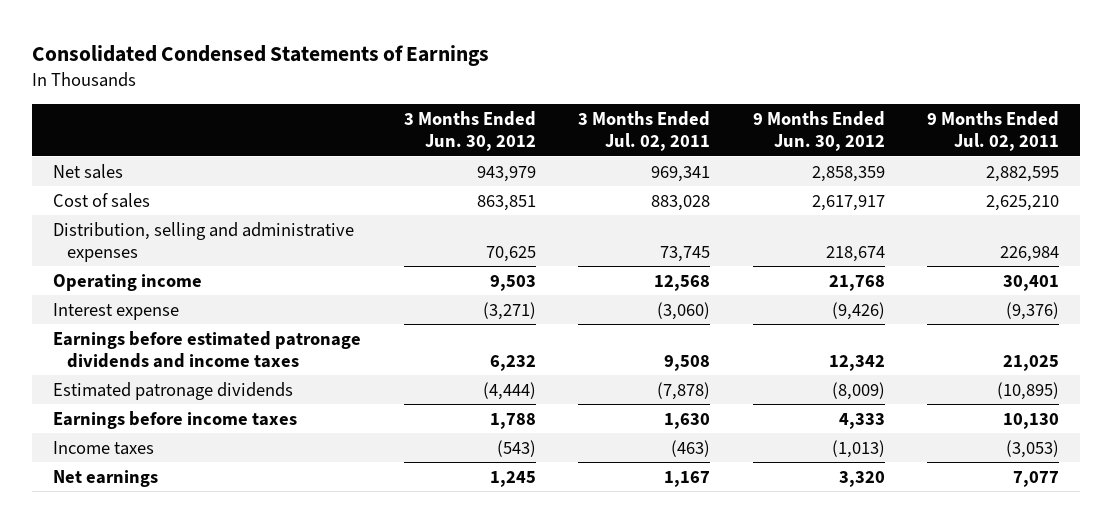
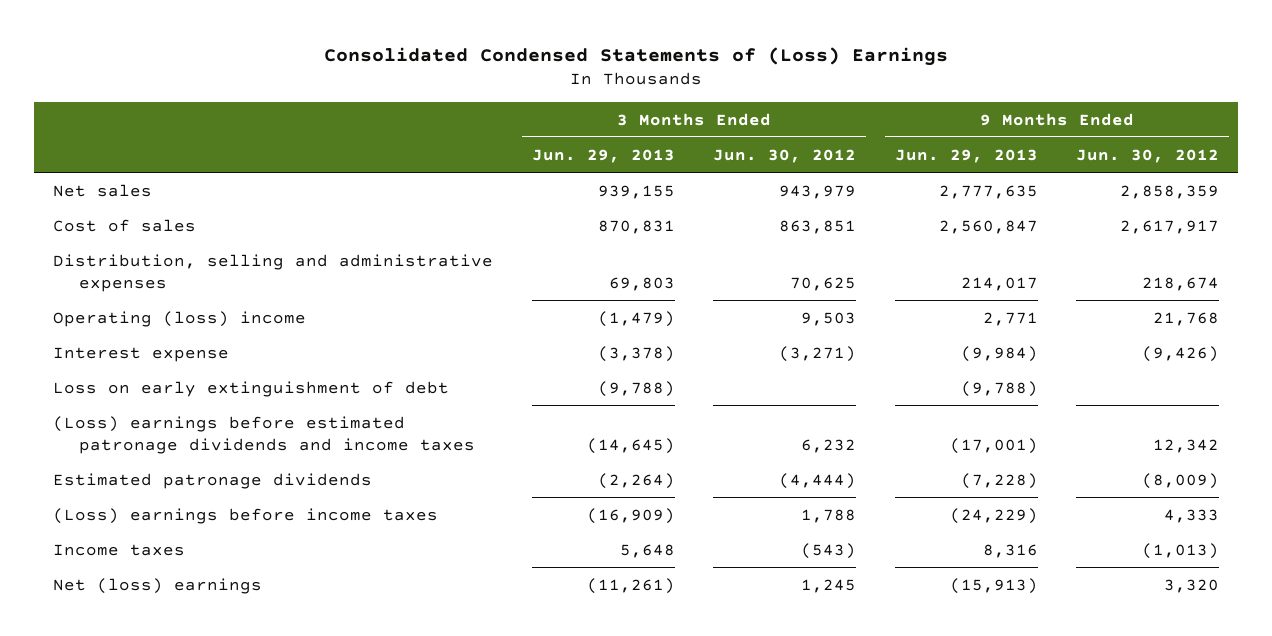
[31,44,489,66] Consolidated Condensed Statements of Earnings -> [324,47,949,67] Consolidated Condensed Statements of (Loss) Earnings
[578,110,711,152] 3 Months Ended Jul. 02, 2011 -> none
[926,110,1059,152] 9 Months Ended Jul. 02, 2011 -> none
none -> [531,148,675,163] Jun. 29, 2013
none -> [894,148,1038,163] Jun. 29, 2013
[53,273,203,291] Operating income -> [53,310,307,327] Operating (loss) income
none -> [53,380,450,397] Loss on early extinguishment of debt
[53,330,362,368] Earnings before estimated patronage dividends and income taxes -> [53,415,476,455] (Loss) earnings before estimated patronage dividends and income taxes
[53,410,298,429] Earnings before income taxes -> [53,507,439,524] (Loss) earnings before income taxes
[53,469,159,487] Net earnings -> [53,577,263,594] Net (loss) earnings

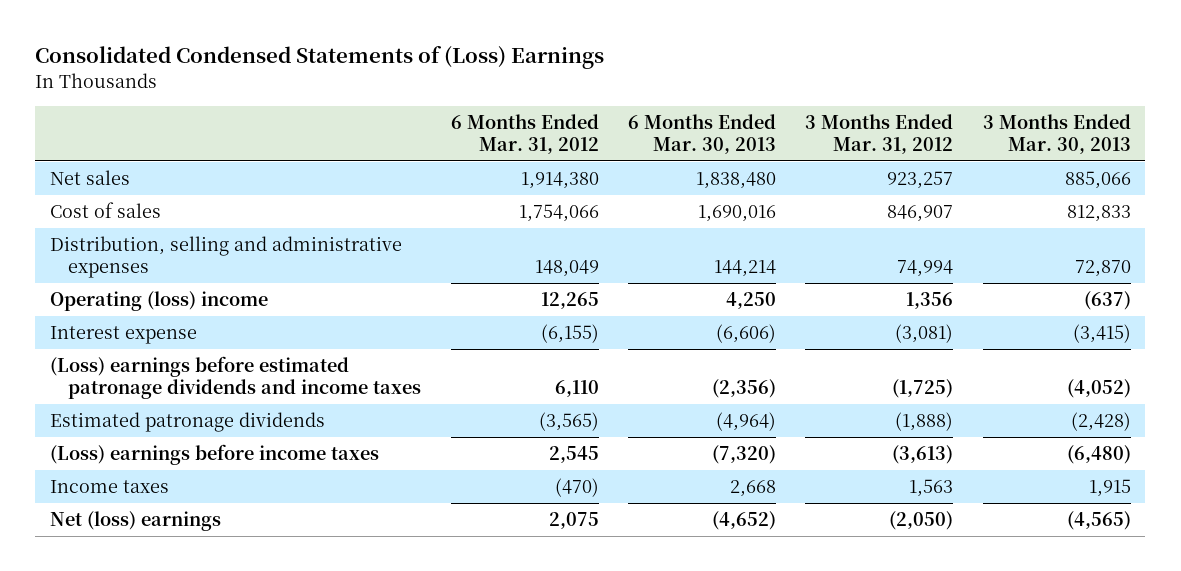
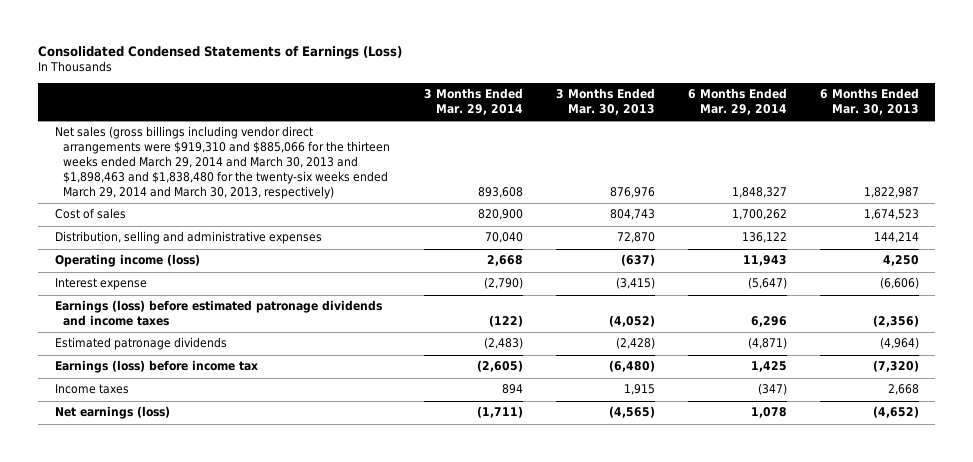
[35,46,605,70] Consolidated Condensed Statements of (Loss) Earnings -> [38,45,403,59] Consolidated Condensed Statements of Earnings (Loss)
[450,113,599,154] 6 Months Ended Mar. 31, 2012 -> none
[805,113,954,154] 3 Months Ended Mar. 31, 2012 -> none
none -> [423,88,523,116] 3 Months Ended Mar. 29, 2014
none -> [687,88,787,116] 6 Months Ended Mar. 29, 2014
[50,169,131,185] Net sales -> none
none -> [54,126,391,200] Net sales (gross billings including vendor direct arrangements were $919,310 and $885,066 for the thirteen weeks ended March 29, 2014 and March 30, 2013 and $1,898,463 and $1,838,480 for the twenty-six weeks ended March 29, 2014 and March 30, 2013, respectively)
[698,204,777,222] 1,690,016 -> [863,209,919,221] 1,674,523
[1066,204,1131,222] 812,833 -> [609,209,655,221] 804,743
[50,290,269,311] Operating (loss) income -> [54,254,200,268] Operating income (loss)
[50,355,422,400] (Loss) earnings before estimated patronage dividends and income taxes -> [54,300,382,327] Earnings (loss) before estimated patronage dividends and income taxes
[50,443,380,465] (Loss) earnings before income taxes -> [54,360,258,374] Earnings (loss) before income tax
[50,510,222,531] Net (loss) earnings -> [54,406,170,420] Net earnings (loss)

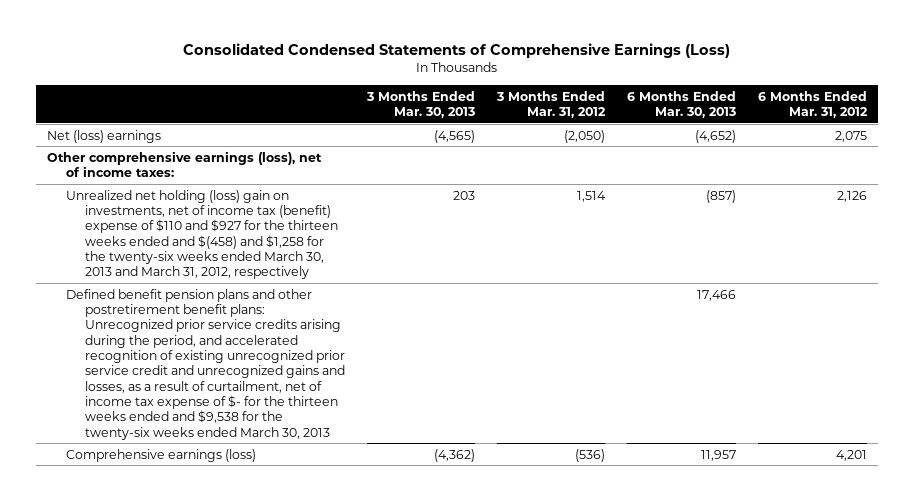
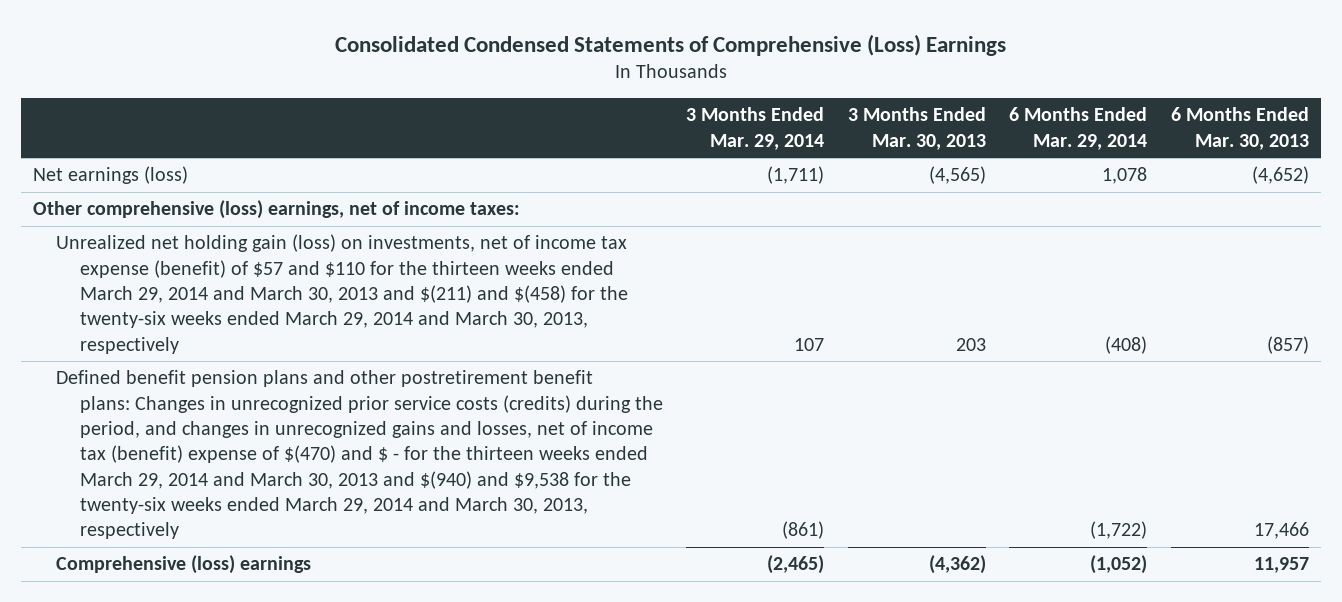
[182,43,730,59] Consolidated Condensed Statements of Comprehensive Earnings (Loss) -> [334,33,1006,56] Consolidated Condensed Statements of Comprehensive (Loss) Earnings
[495,90,606,118] 3 Months Ended Mar. 31, 2012 -> none
[758,90,869,118] 6 Months Ended Mar. 31, 2012 -> none
none -> [686,107,825,150] 3 Months Ended Mar. 29, 2014
none -> [1009,107,1148,150] 6 Months Ended Mar. 29, 2014
[46,129,161,143] Net (loss) earnings -> [32,166,188,185] Net earnings (loss)
[46,150,322,177] Other comprehensive earnings (loss), net of income taxes: -> [32,200,520,220] Other comprehensive (loss) earnings, net of income taxes:
[65,189,338,280] Unrealized net holding (loss) gain on investments, net of income tax (benefit) expense of $110 and $927 for the thirteen weeks ended and $(458) and $1,258 for the twenty-six weeks ended March 30, 2013 and March 31, 2012, respectively -> [56,234,628,354] Unrealized net holding gain (loss) on investments, net of income tax expense (benefit) of $57 and $110 for the thirteen weeks ended March 29, 2014 and March 30, 2013 and $(211) and $(458) for the twenty-six weeks ended March 29, 2014 and March 30, 2013, respectively
[65,288,345,440] Defined benefit pension plans and other postretirement benefit plans: Unrecognized prior service credits arising during the period, and accelerated recognition of existing unrecognized prior service credit and unrecognized gains and losses, as a result of curtailment, net of income tax expense of $- for the thirteen weeks ended and $9,538 for the twenty-six weeks ended March 30, 2013 -> [56,370,663,540] Defined benefit pension plans and other postretirement benefit plans: Changes in unrecognized prior service costs (credits) during the period, and changes in unrecognized gains and losses, net of income tax (benefit) expense of $(470) and $ - for the thirteen weeks ended March 29, 2014 and March 30, 2013 and $(940) and $9,538 for the twenty-six weeks ended March 29, 2014 and March 30, 2013, respectively
[65,448,256,462] Comprehensive earnings (loss) -> [56,555,312,575] Comprehensive (loss) earnings

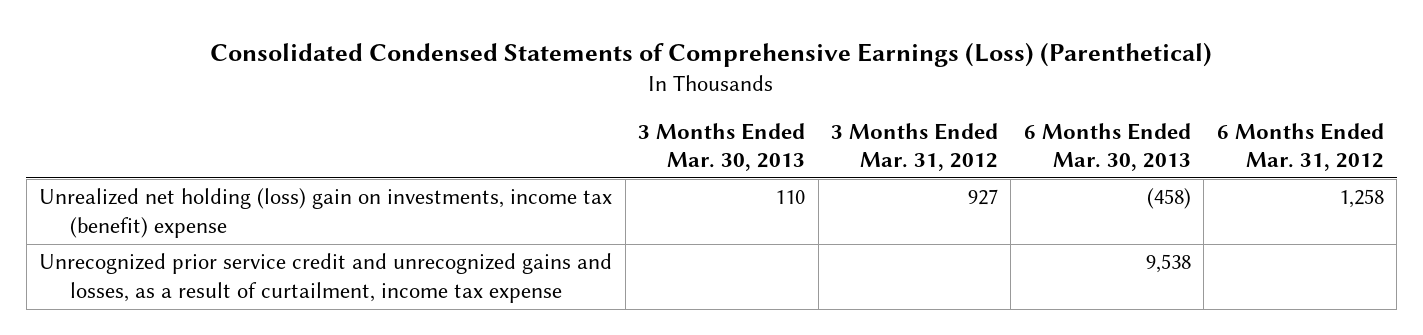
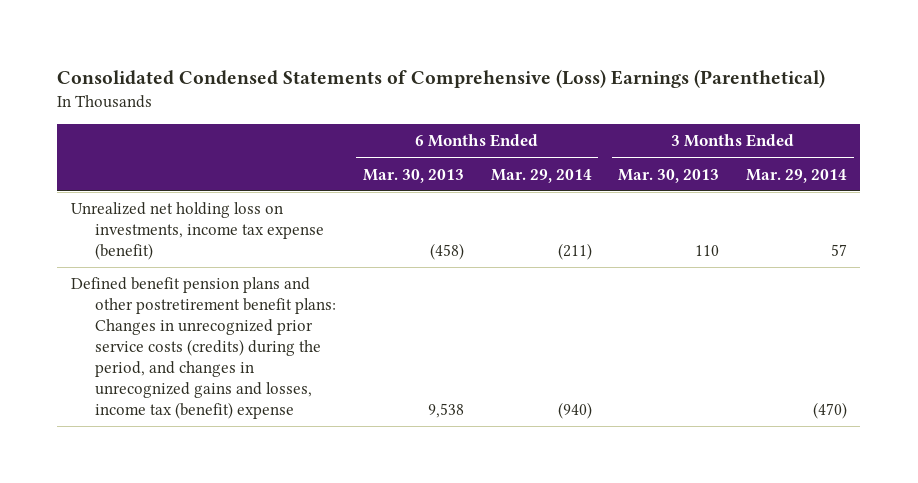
[210,41,1213,67] Consolidated Condensed Statements of Comprehensive Earnings (Loss) (Parenthetical) -> [57,68,826,88] Consolidated Condensed Statements of Comprehensive (Loss) Earnings (Parenthetical)
[830,122,998,172] 3 Months Ended Mar. 31, 2012 -> none
[1216,122,1384,172] 6 Months Ended Mar. 31, 2012 -> none
none -> [490,168,592,183] Mar. 29, 2014
none -> [745,168,847,183] Mar. 29, 2014
[39,188,613,238] Unrealized net holding (loss) gain on investments, income tax (benefit) expense -> [70,202,325,261] Unrealized net holding loss on investments, income tax expense (benefit)
[39,253,613,303] Unrecognized prior service credit and unrecognized gains and losses, as a result of curtailment, income tax expense -> [70,277,337,419] Defined benefit pension plans and other postretirement benefit plans: Changes in unrecognized prior service costs (credits) during the period, and changes in unrecognized gains and losses, income tax (benefit) expense

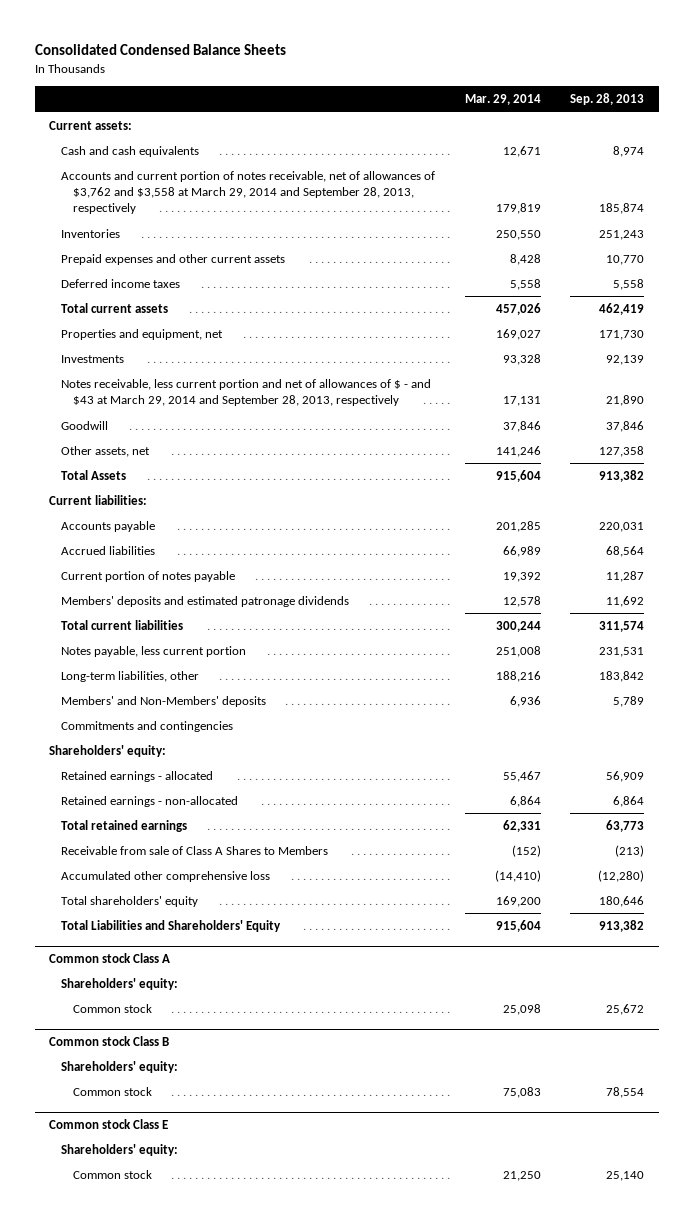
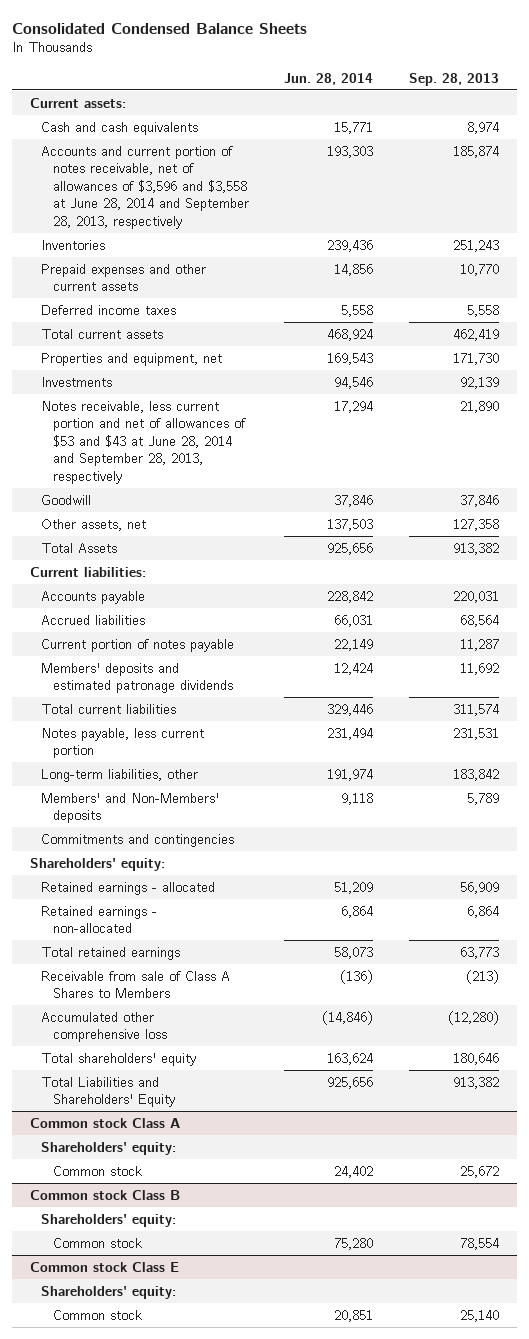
[464,94,541,106] Mar. 29, 2014 -> none
none -> [284,72,374,85] Jun. 28, 2014
[61,170,436,215] Accounts and current portion of notes receivable, net of allowances of $3,762 and $3,558 at March 29, 2014 and September 28, 2013, respectively -> [41,145,249,229] Accounts and current portion of notes receivable, net of allowances of $3,596 and $3,558 at June 28, 2014 and September 28, 2013, respectively
[61,378,432,407] Notes receivable, less current portion and net of allowances of $ - and $43 at March 29, 2014 and September 28, 2013, respectively -> [41,400,246,484] Notes receivable, less current portion and net of allowances of $53 and $43 at June 28, 2014 and September 28, 2013, respectively

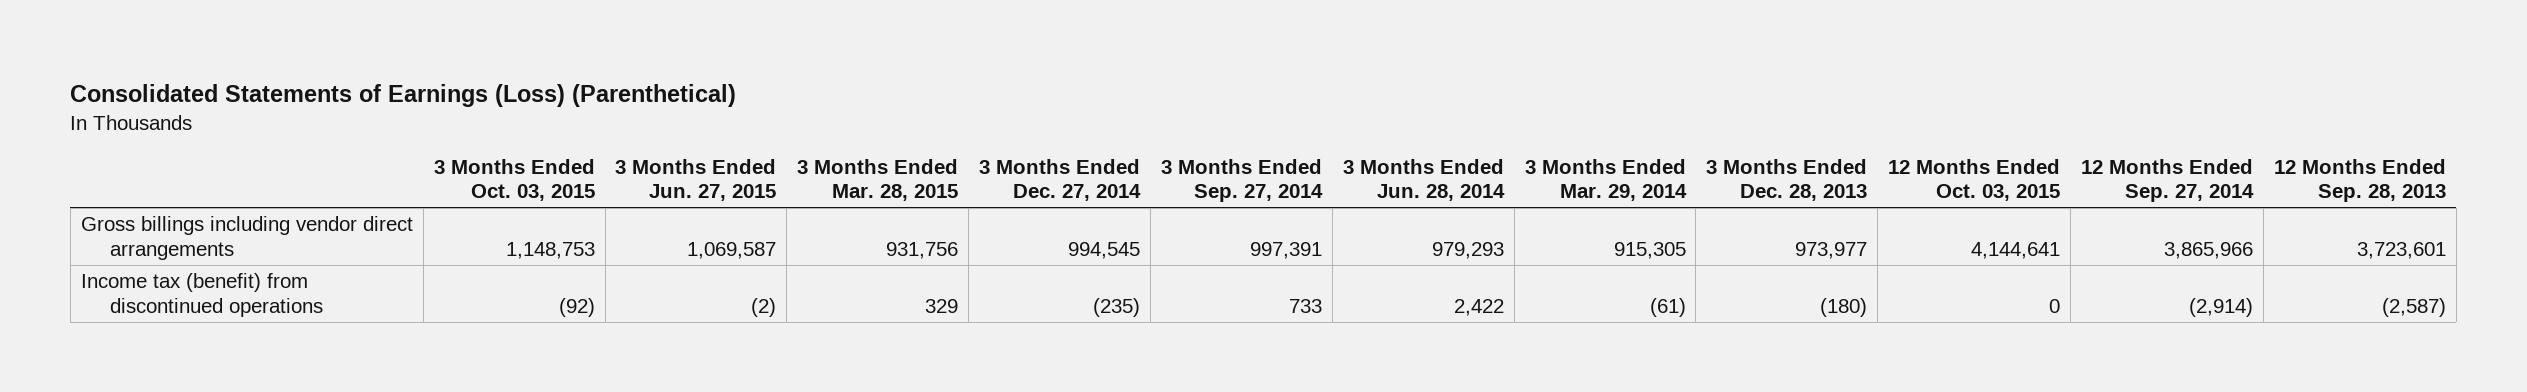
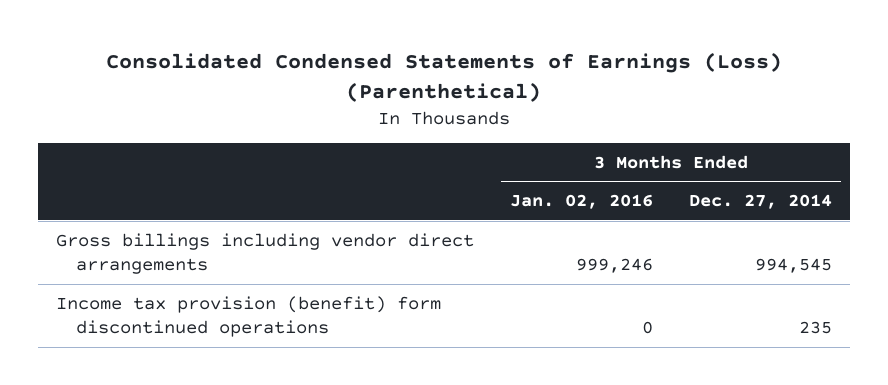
[70,84,737,108] Consolidated Statements of Earnings (Loss) (Parenthetical) -> [106,52,783,102] Consolidated Condensed Statements of Earnings (Loss) (Parenthetical)
[433,158,595,202] 3 Months Ended Oct. 03, 2015 -> none
[615,158,777,202] 3 Months Ended Jun. 27, 2015 -> none
[797,158,959,202] 3 Months Ended Mar. 28, 2015 -> none
[1160,158,1323,203] 3 Months Ended Sep. 27, 2014 -> none
[1342,158,1505,202] 3 Months Ended Jun. 28, 2014 -> none
[1524,158,1687,202] 3 Months Ended Mar. 29, 2014 -> none
[1706,158,1868,202] 3 Months Ended Dec. 28, 2013 -> none
[1888,158,2061,202] 12 Months Ended Oct. 03, 2015 -> none
[2081,158,2255,203] 12 Months Ended Sep. 27, 2014 -> none
[2273,158,2446,203] 12 Months Ended Sep. 28, 2013 -> none
none -> [510,193,654,209] Jan. 02, 2016
[80,273,323,317] Income tax (benefit) from discontinued operations -> [56,295,442,338] Income tax provision (benefit) form discontinued operations
[1093,297,1141,317] (235) -> [798,321,832,335] 235

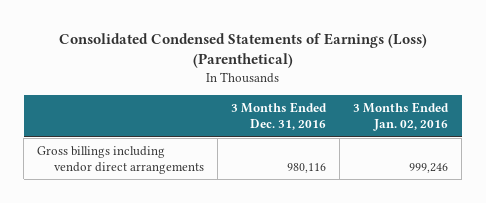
[688,193,832,209] Dec. 27, 2014 -> none
none -> [231,101,328,131] 3 Months Ended Dec. 31, 2016
[56,295,442,338] Income tax provision (benefit) form discontinued operations -> none

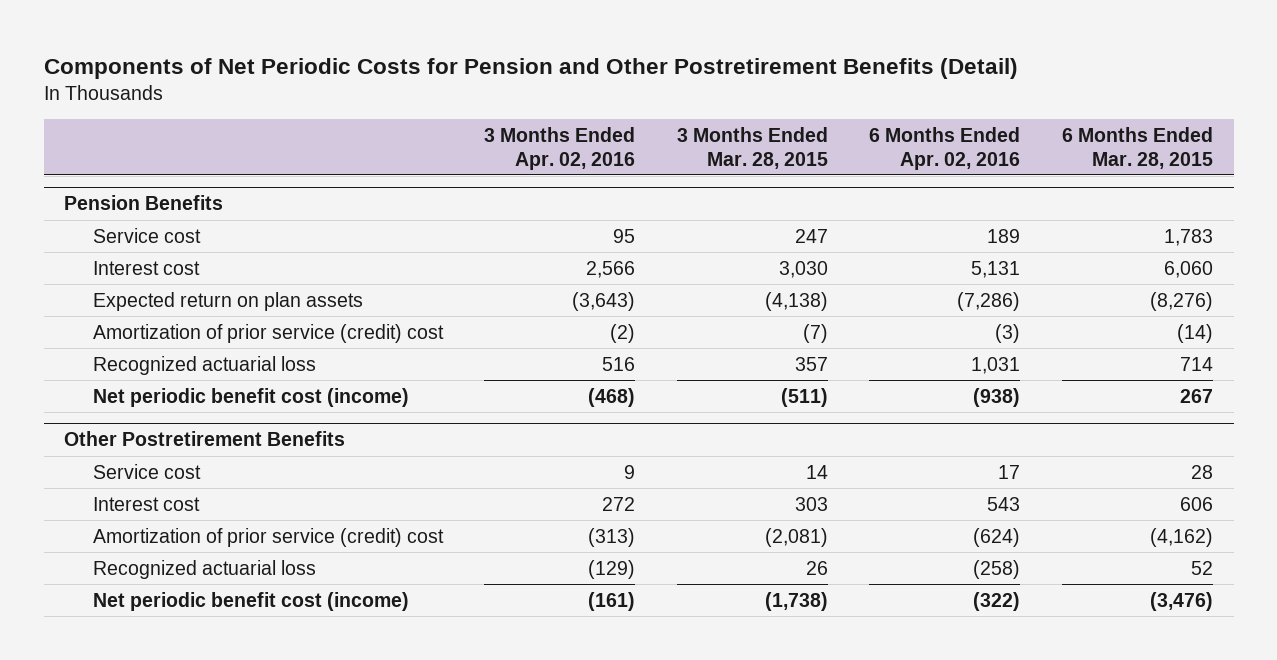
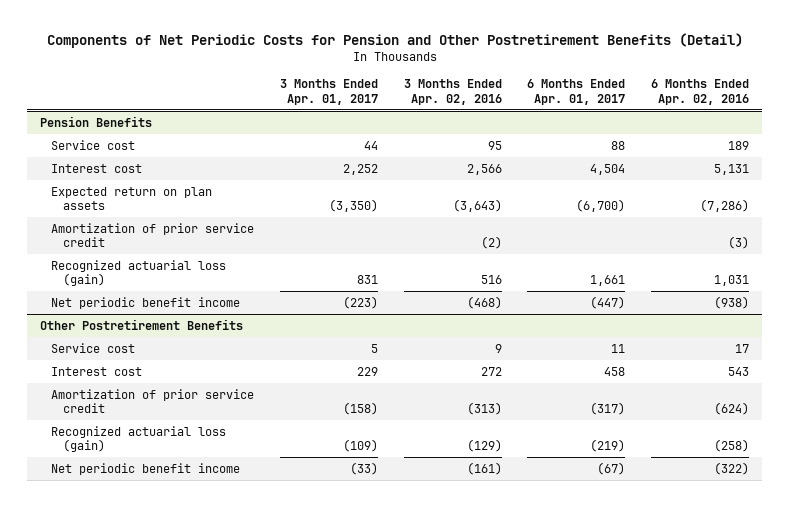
[676,126,828,169] 3 Months Ended Mar. 28, 2015 -> none
[1061,126,1213,169] 6 Months Ended Mar. 28, 2015 -> none
none -> [280,79,379,105] 3 Months Ended Apr. 01, 2017
none -> [527,79,626,105] 6 Months Ended Apr. 01, 2017
[92,323,444,343] Amortization of prior service (credit) cost -> [51,222,255,247] Amortization of prior service credit
[92,355,316,375] Recognized actuarial loss -> [51,259,227,286] Recognized actuarial loss (gain)
[92,387,409,407] Net periodic benefit cost (income) -> [51,296,241,309] Net periodic benefit income
[92,527,444,547] Amortization of prior service (credit) cost -> [51,388,255,413] Amortization of prior service credit
[92,559,316,579] Recognized actuarial loss -> [51,425,227,452] Recognized actuarial loss (gain)
[92,591,409,611] Net periodic benefit cost (income) -> [51,462,241,475] Net periodic benefit income

